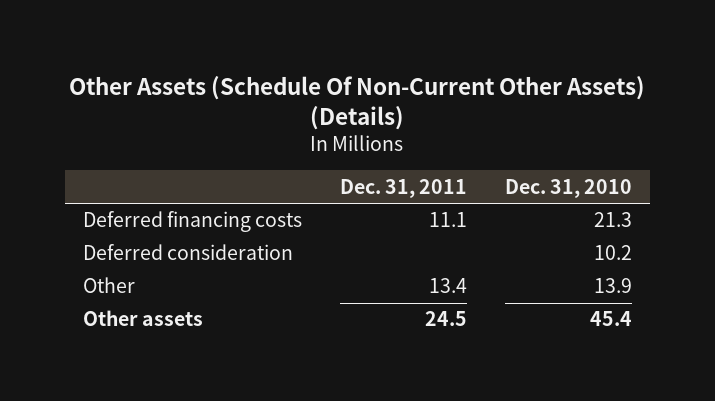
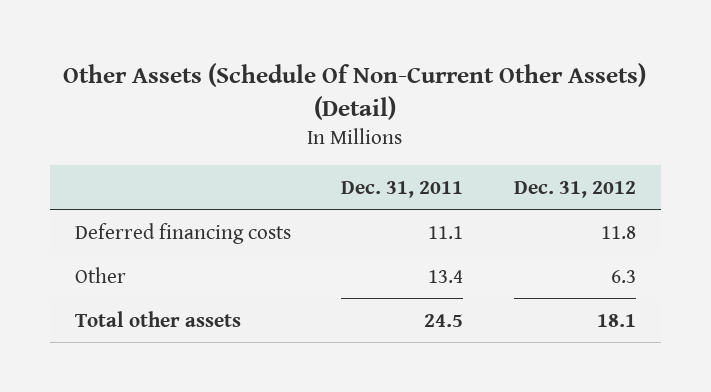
[69,75,646,130] Other Assets (Schedule Of Non-Current Other Assets) (Details) -> [63,62,647,120] Other Assets (Schedule Of Non-Current Other Assets) (Detail)
[504,178,632,198] Dec. 31, 2010 -> none
none -> [513,180,636,198] Dec. 31, 2012
[83,244,294,261] Deferred consideration -> none
[83,310,204,327] Other assets -> [75,310,242,327] Total other assets

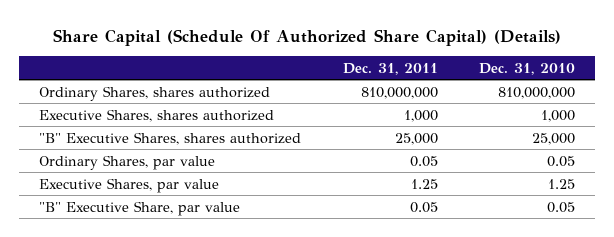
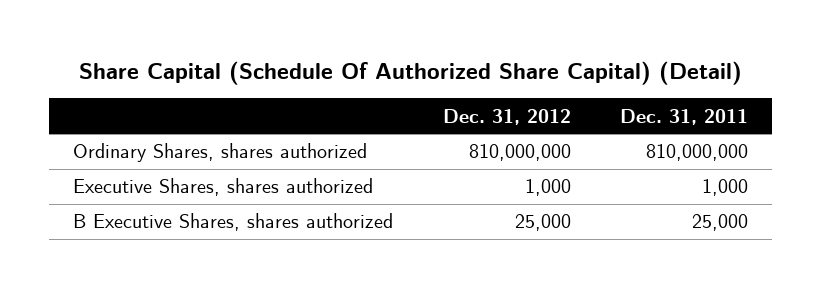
[53,28,562,46] Share Capital (Schedule Of Authorized Share Capital) (Details) -> [78,61,742,86] Share Capital (Schedule Of Authorized Share Capital) (Detail)
[478,62,575,75] Dec. 31, 2010 -> none
none -> [442,108,571,125] Dec. 31, 2012
[39,154,216,170] Ordinary Shares, par value -> none
[39,177,220,193] Executive Shares, par value -> none
[39,200,241,216] "B" Executive Share, par value -> none
[39,131,302,145] "B" Executive Shares, shares authorized -> [73,213,394,232] B Executive Shares, shares authorized

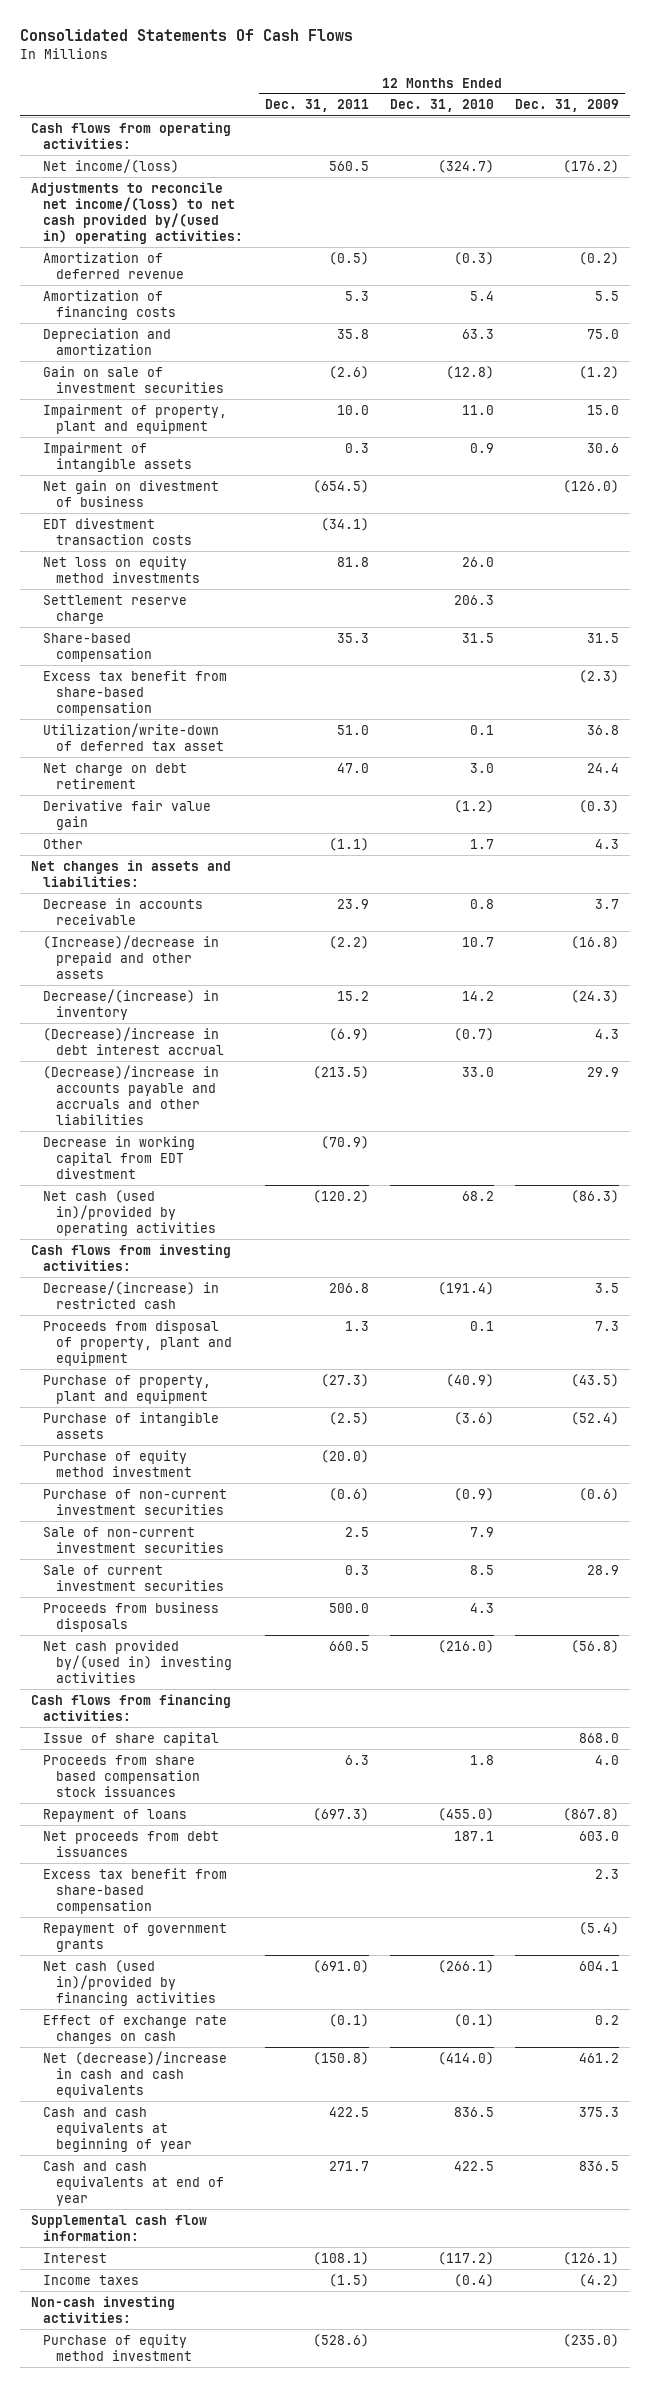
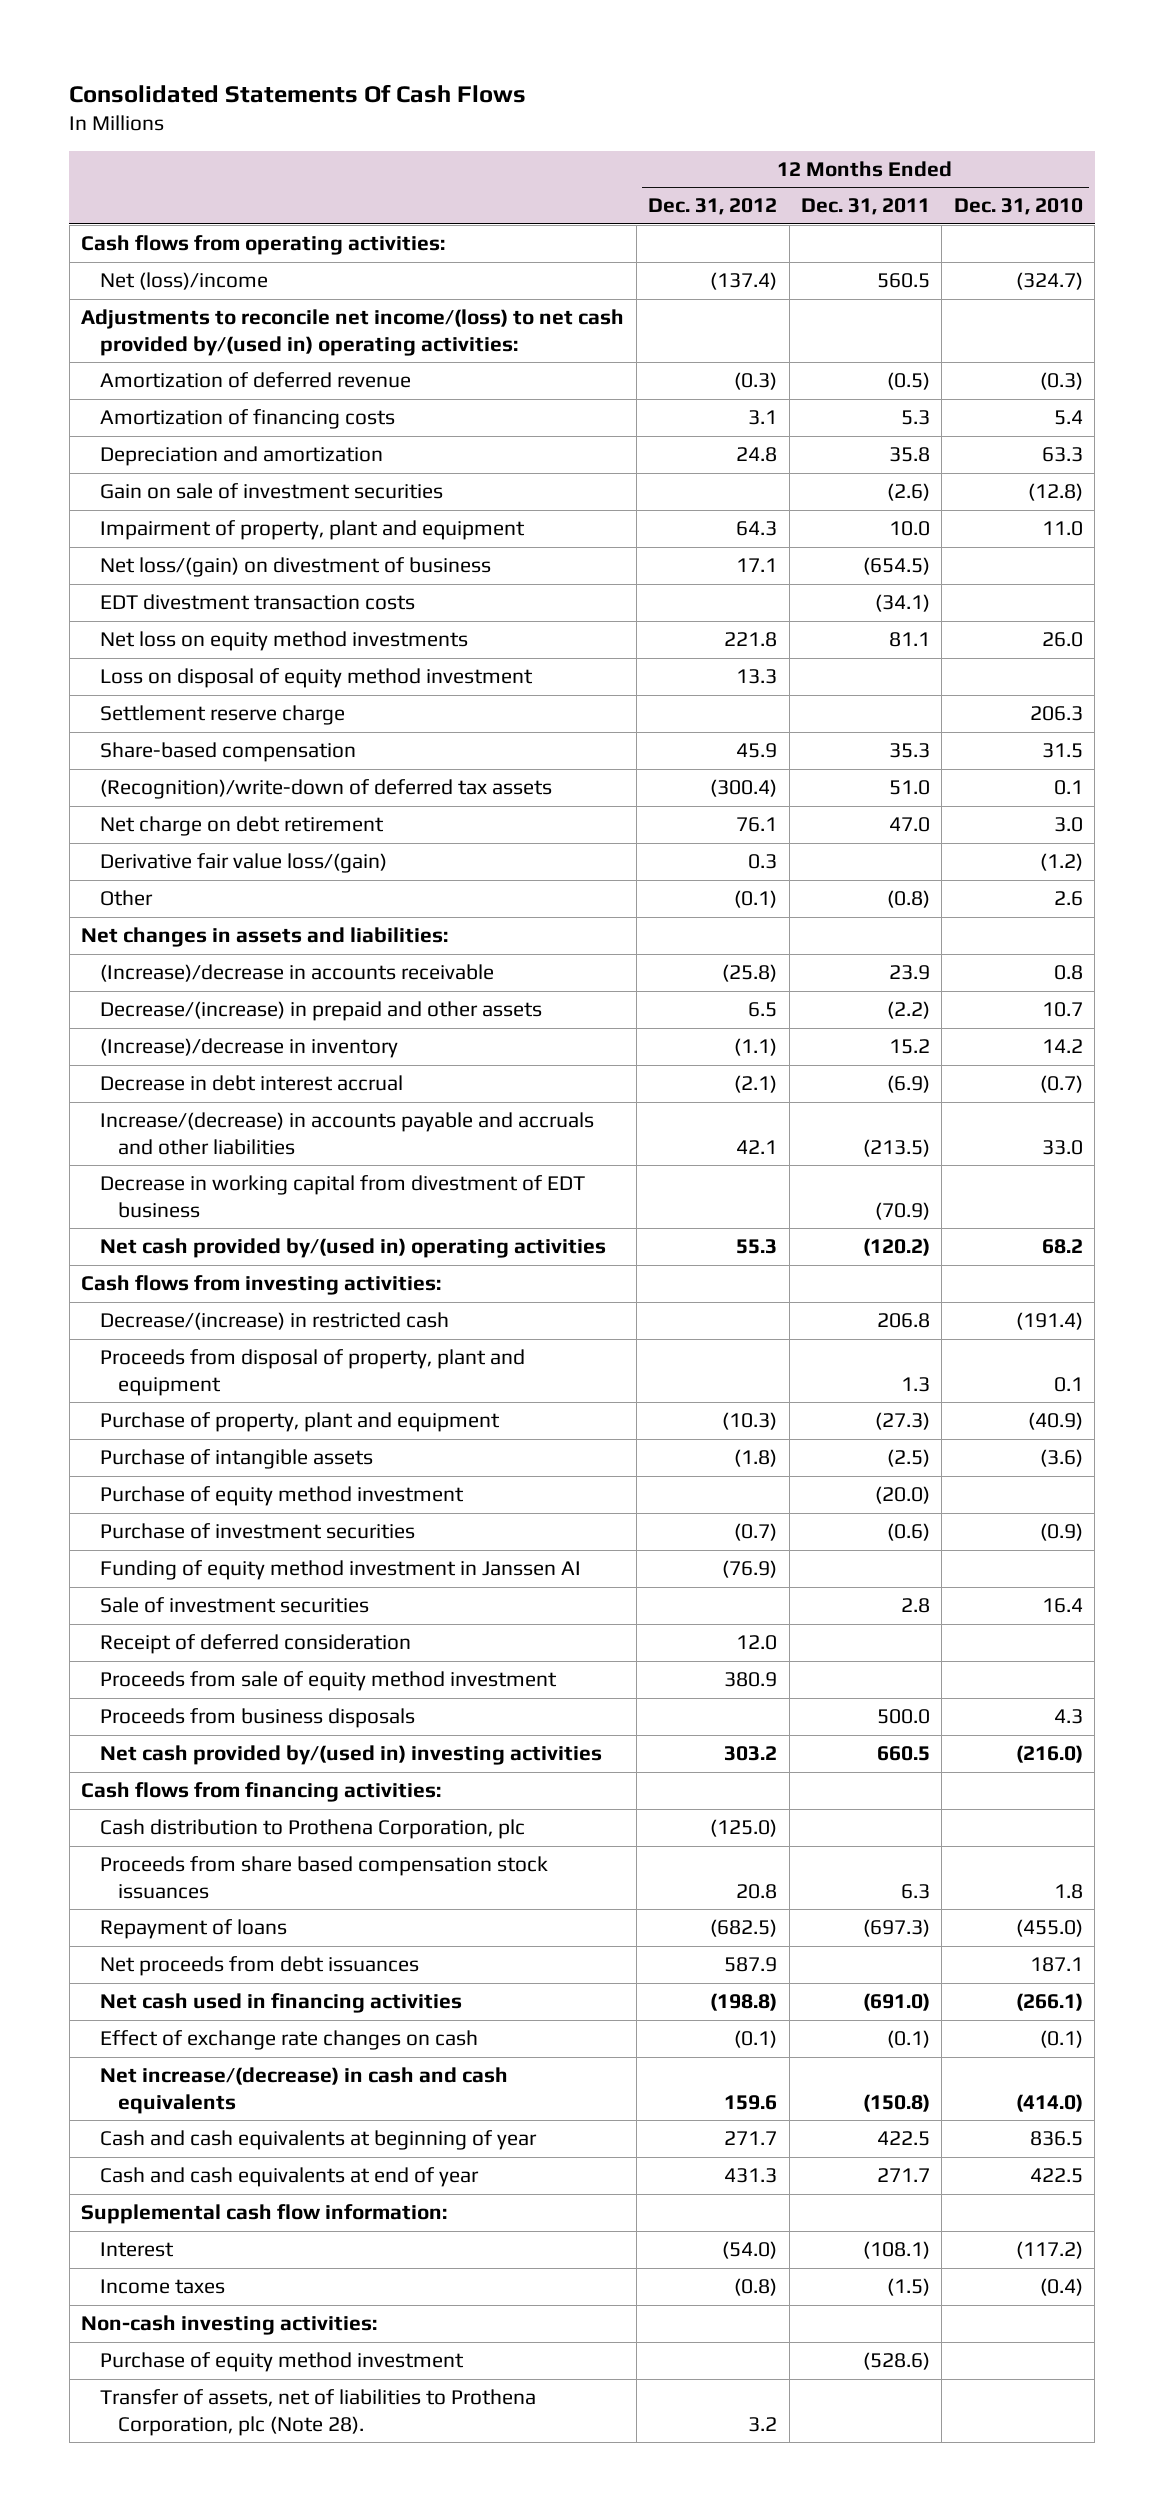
[515,99,620,113] Dec. 31, 2009 -> none
none -> [648,198,778,216] Dec. 31, 2012
[43,158,180,173] Net income/(loss) -> [99,272,268,291] Net (loss)/income
[43,441,192,472] Impairment of intangible assets -> none
[43,479,220,507] Net gain on divestment of business -> [99,557,491,578] Net loss/(gain) on divestment of business
[336,556,369,567] 81.8 -> [888,632,930,648] 81.1
none -> [99,668,533,689] Loss on disposal of equity method investment
[43,669,228,716] Excess tax benefit from share-based compensation -> none
[43,722,224,751] Utilization/write-down of deferred tax asset -> [99,779,552,800] (Recognition)/write-down of deferred tax assets
[43,799,212,830] Derivative fair value gain -> [99,853,387,874] Derivative fair value loss/(gain)
[328,837,369,851] (1.1) -> [886,890,930,909] (0.8)
[470,838,495,849] 1.7 -> [1053,891,1083,907] 2.6
[43,897,204,925] Decrease in accounts receivable -> [99,964,494,983] (Increase)/decrease in accounts receivable
[43,934,220,979] (Increase)/decrease in prepaid and other assets -> [99,1001,542,1022] Decrease/(increase) in prepaid and other assets
[43,988,220,1020] Decrease/(increase) in inventory -> [99,1038,398,1059] (Increase)/decrease in inventory
[43,1026,224,1055] (Decrease)/increase in debt interest accrual -> [99,1075,403,1092] Decrease in debt interest accrual
[43,1064,220,1125] (Decrease)/increase in accounts payable and accruals and other liabilities -> [99,1112,594,1155] Increase/(decrease) in accounts payable and accruals and other liabilities
[43,1135,196,1179] Decrease in working capital from EDT divestment -> [99,1175,585,1218] Decrease in working capital from divestment of EDT business
[43,1189,216,1236] Net cash (used in)/provided by operating activities -> [99,1238,606,1259] Net cash provided by/(used in) operating activities
[43,1526,224,1553] Sale of non-current investment securities -> none
[43,1488,228,1515] Purchase of non-current investment securities -> [99,1523,415,1540] Purchase of investment securities
none -> [99,1560,581,1581] Funding of equity method investment in Janssen AI
[43,1564,224,1591] Sale of current investment securities -> [99,1597,369,1614] Sale of investment securities
[344,1564,369,1575] 0.3 -> [900,1598,930,1614] 2.8
[470,1564,495,1575] 8.5 -> [1041,1598,1083,1614] 16.4
none -> [99,1634,411,1655] Receipt of deferred consideration
none -> [99,1671,557,1692] Proceeds from sale of equity method investment
[43,1731,220,1746] Issue of share capital -> none
none -> [99,1819,525,1840] Cash distribution to Prothena Corporation, plc
[43,1867,228,1914] Excess tax benefit from share-based compensation -> none
[43,1922,228,1952] Repayment of government grants -> none
[43,1959,216,2006] Net cash (used in)/provided by financing activities -> [99,1993,462,2014] Net cash used in financing activities
[43,2050,228,2098] Net (decrease)/increase in cash and cash equivalents -> [99,2067,508,2114] Net increase/(decrease) in cash and cash equivalents
none -> [99,2389,536,2436] Transfer of assets, net of liabilities to Prothena Corporation, plc (Note 28).

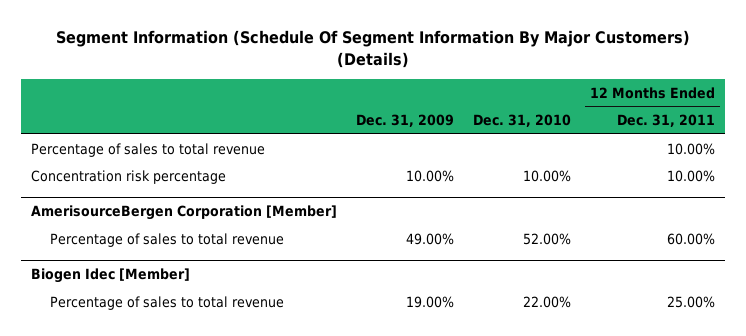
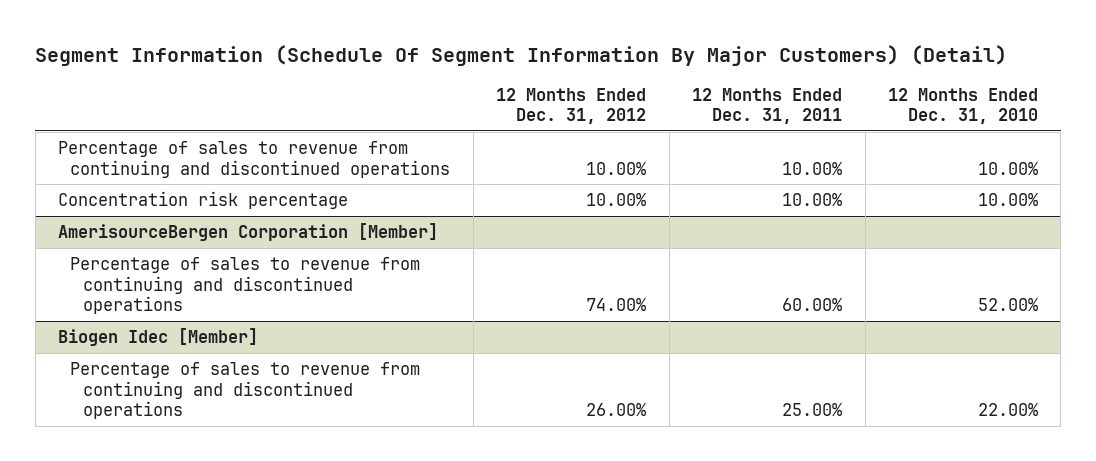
[56,30,691,68] Segment Information (Schedule Of Segment Information By Major Customers) (Details) -> [35,44,1008,66] Segment Information (Schedule Of Segment Information By Major Customers) (Detail)
[356,113,455,127] Dec. 31, 2009 -> none
[473,113,572,127] Dec. 31, 2010 -> none
none -> [496,87,647,125] 12 Months Ended Dec. 31, 2012
none -> [887,87,1038,125] 12 Months Ended Dec. 31, 2010
[30,142,265,157] Percentage of sales to total revenue -> [58,141,451,178] Percentage of sales to revenue from continuing and discontinued operations
[49,232,284,247] Percentage of sales to total revenue -> [70,257,421,314] Percentage of sales to revenue from continuing and discontinued operations
[49,295,284,310] Percentage of sales to total revenue -> [70,362,421,419] Percentage of sales to revenue from continuing and discontinued operations

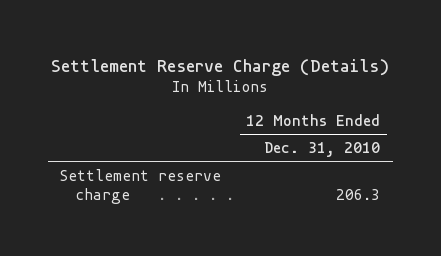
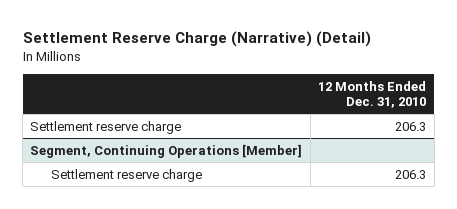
[51,58,390,76] Settlement Reserve Charge (Details) -> [22,31,371,48] Settlement Reserve Charge (Narrative) (Detail)
none -> [30,143,303,158] Segment, Continuing Operations [Member]
none -> [51,168,203,182] Settlement reserve charge

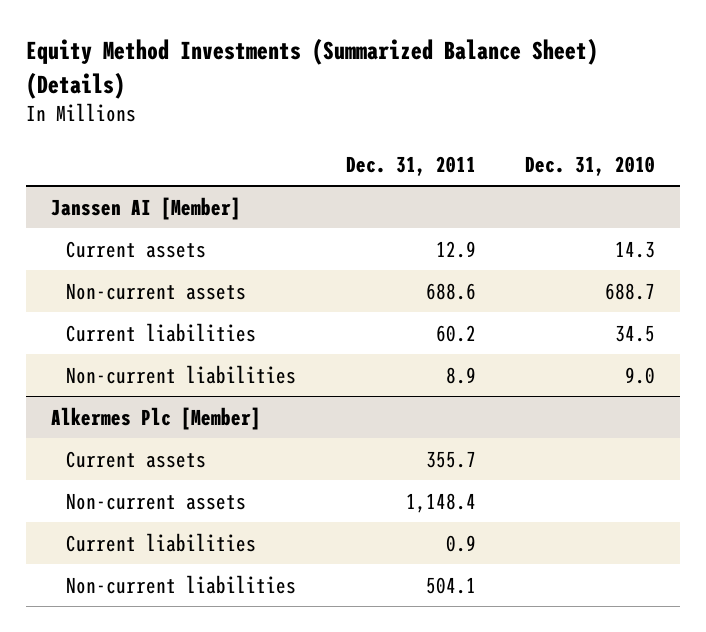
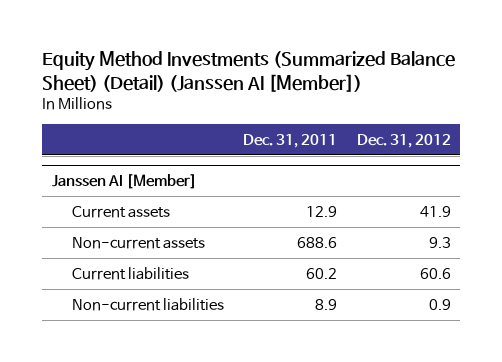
[26,38,599,99] Equity Method Investments (Summarized Balance Sheet) (Details) -> [41,51,455,92] Equity Method Investments (Summarized Balance Sheet) (Detail) (Janssen AI [Member])
[525,155,656,176] Dec. 31, 2010 -> none
none -> [356,134,451,149] Dec. 31, 2012
[50,406,261,430] Alkermes Plc [Member] -> none
[66,450,207,468] Current assets -> none
[66,492,247,510] Non-current assets -> none
[66,532,257,552] Current liabilities -> none
[66,574,297,594] Non-current liabilities -> none

